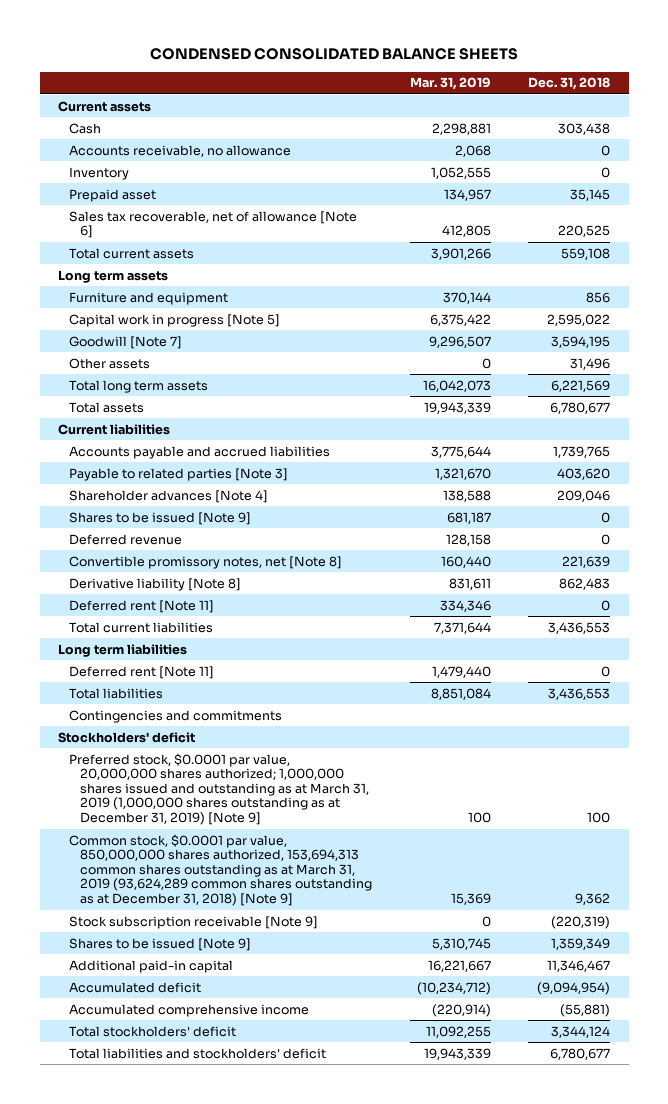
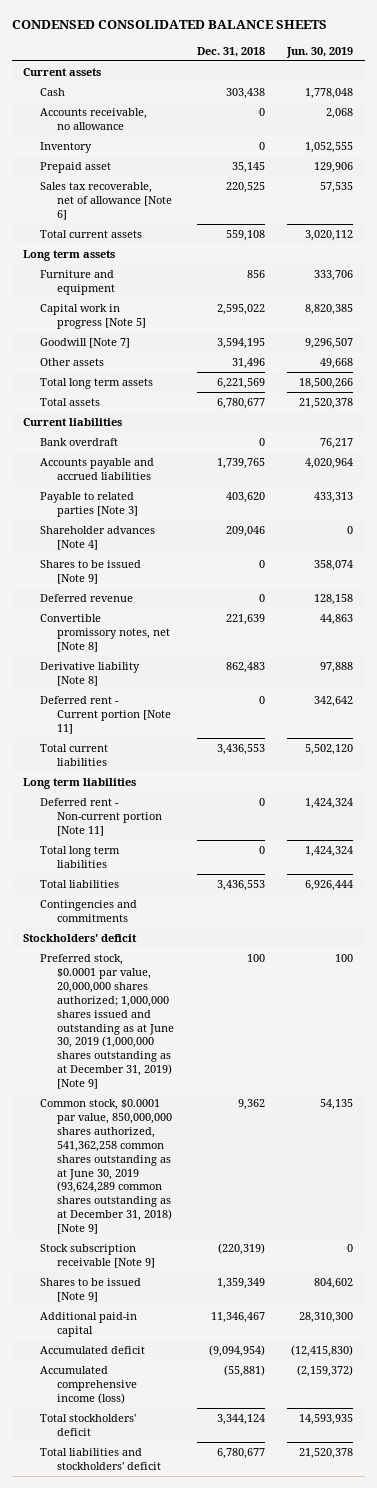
[409,77,491,91] Mar. 31, 2019 -> none
none -> [286,46,354,58] Jun. 30, 2019
none -> [40,438,119,447] Bank overdraft
[69,599,215,613] Deferred rent [Note 11] -> [40,696,171,734] Deferred rent - Current portion [Note 11]
[69,665,215,679] Deferred rent [Note 11] -> [40,798,162,836] Deferred rent - Non-current portion [Note 11]
none -> [40,846,121,868] Total long term liabilities
[69,752,370,826] Preferred stock, $0.0001 par value, 20,000,000 shares authorized; 1,000,000 shares issued and outstanding as at March 31, 2019 (1,000,000 shares outstanding as at December 31, 2019) [Note 9] -> [40,954,174,1090] Preferred stock, $0.0001 par value, 20,000,000 shares authorized; 1,000,000 shares issued and outstanding as at June 30, 2019 (1,000,000 shares outstanding as at December 31, 2019) [Note 9]
[69,833,373,907] Common stock, $0.0001 par value, 850,000,000 shares authorized, 153,694,313 common shares outstanding as at March 31, 2019 (93,624,289 common shares outstanding as at December 31, 2018) [Note 9] -> [40,1099,172,1235] Common stock, $0.0001 par value, 850,000,000 shares authorized, 541,362,258 common shares outstanding as at June 30, 2019 (93,624,289 common shares outstanding as at December 31, 2018) [Note 9]
[69,1003,310,1017] Accumulated comprehensive income -> [40,1366,137,1404] Accumulated comprehensive income (loss)

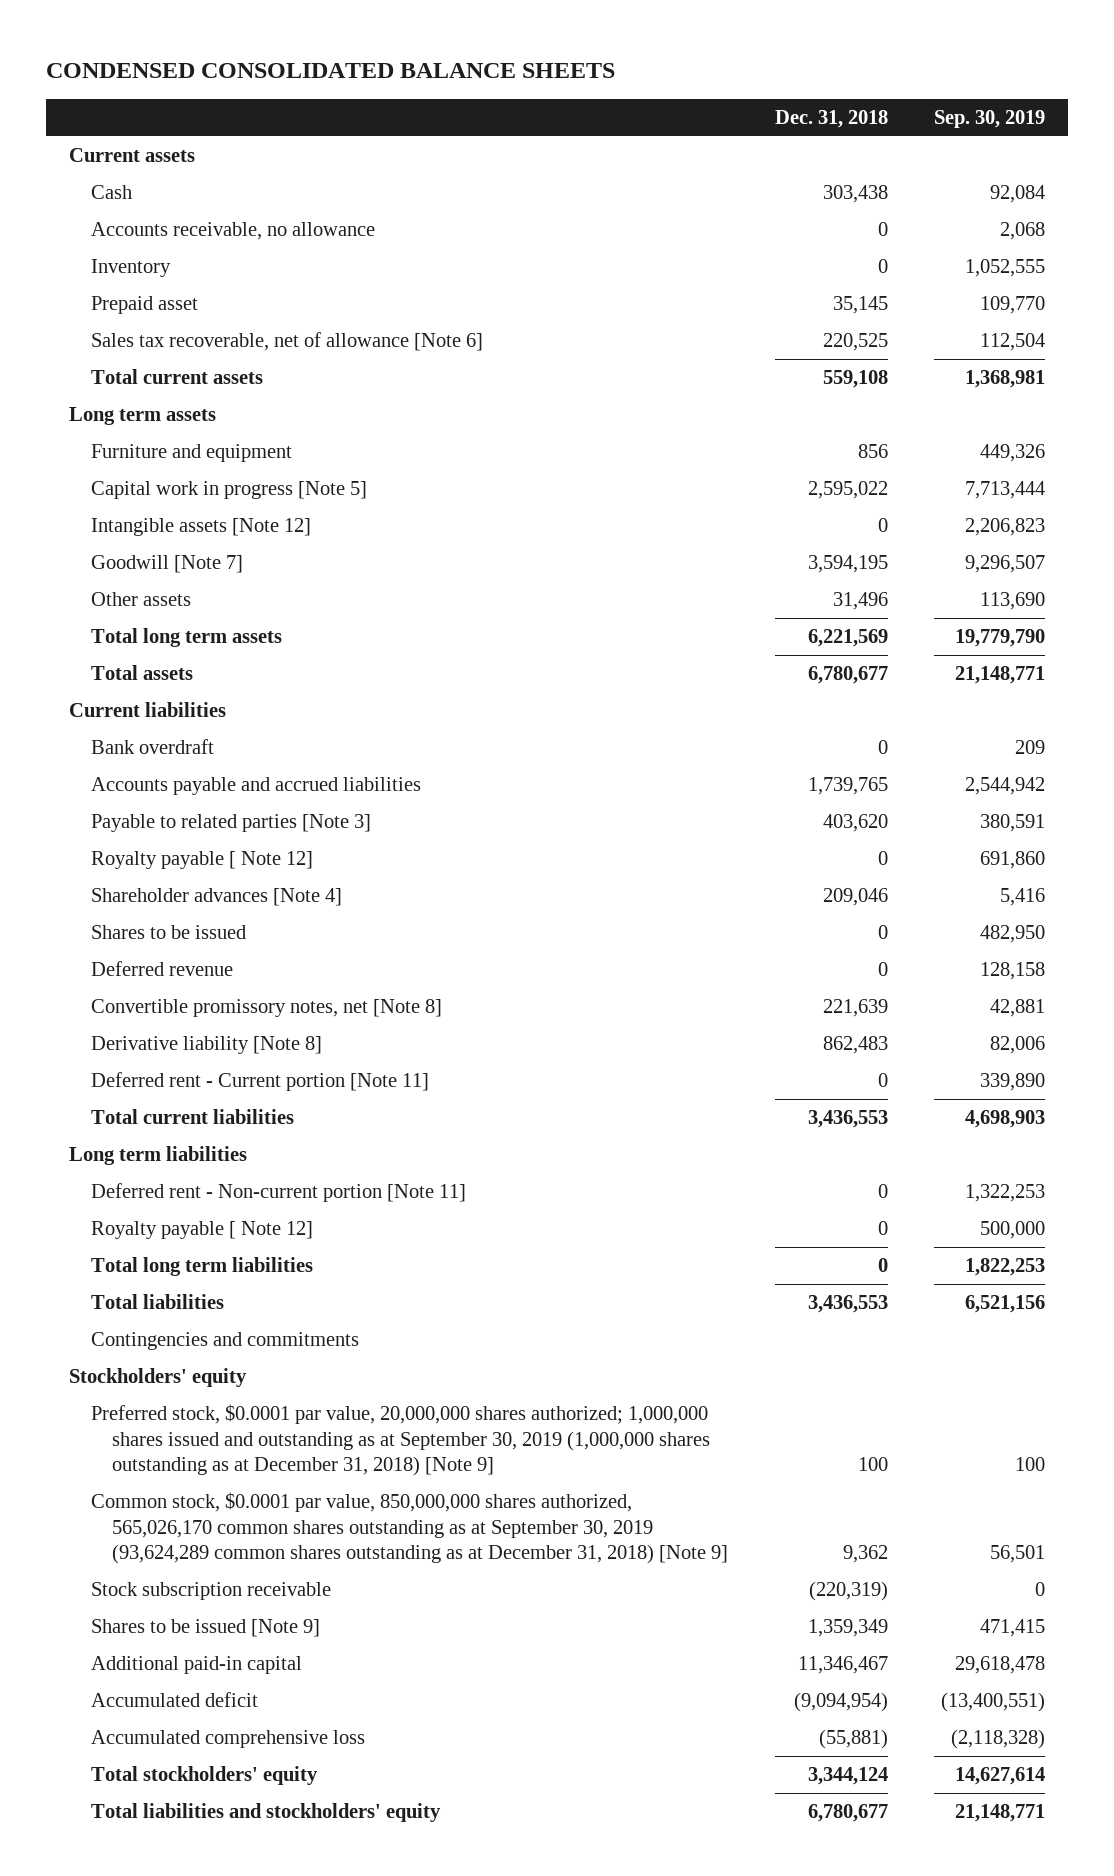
[286,46,354,58] Jun. 30, 2019 -> none
none -> [934,109,1046,128] Sep. 30, 2019
none -> [90,518,311,537] Intangible assets [Note 12]
none -> [90,851,313,870] Royalty payable [ Note 12]
[40,560,142,584] Shares to be issued [Note 9] -> [90,925,246,940] Shares to be issued
none -> [90,1221,313,1240] Royalty payable [ Note 12]
[23,934,138,943] Stockholders' deficit -> [69,1368,248,1388] Stockholders' equity
[40,954,174,1090] Preferred stock, $0.0001 par value, 20,000,000 shares authorized; 1,000,000 shares issued and outstanding as at June 30, 2019 (1,000,000 shares outstanding as at December 31, 2019) [Note 9] -> [90,1404,711,1477] Preferred stock, $0.0001 par value, 20,000,000 shares authorized; 1,000,000 shares issued and outstanding as at September 30, 2019 (1,000,000 shares outstanding as at December 31, 2018) [Note 9]
[40,1099,172,1235] Common stock, $0.0001 par value, 850,000,000 shares authorized, 541,362,258 common shares outstanding as at June 30, 2019 (93,624,289 common shares outstanding as at December 31, 2018) [Note 9] -> [90,1492,729,1565] Common stock, $0.0001 par value, 850,000,000 shares authorized, 565,026,170 common shares outstanding as at September 30, 2019 (93,624,289 common shares outstanding as at December 31, 2018) [Note 9]
[40,1244,155,1268] Stock subscription receivable [Note 9] -> [90,1582,331,1601] Stock subscription receivable
[40,1366,137,1404] Accumulated comprehensive income (loss) -> [90,1730,365,1749] Accumulated comprehensive loss
[40,1414,137,1436] Total stockholders' deficit -> [90,1766,318,1786] Total stockholders' equity
[40,1448,161,1470] Total liabilities and stockholders' deficit -> [90,1803,441,1823] Total liabilities and stockholders' equity

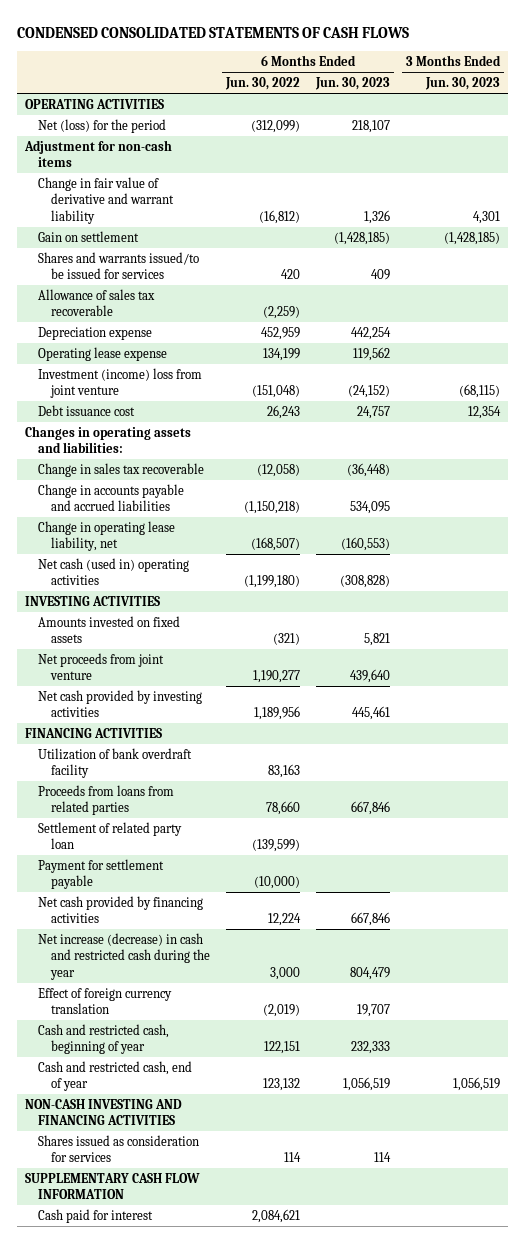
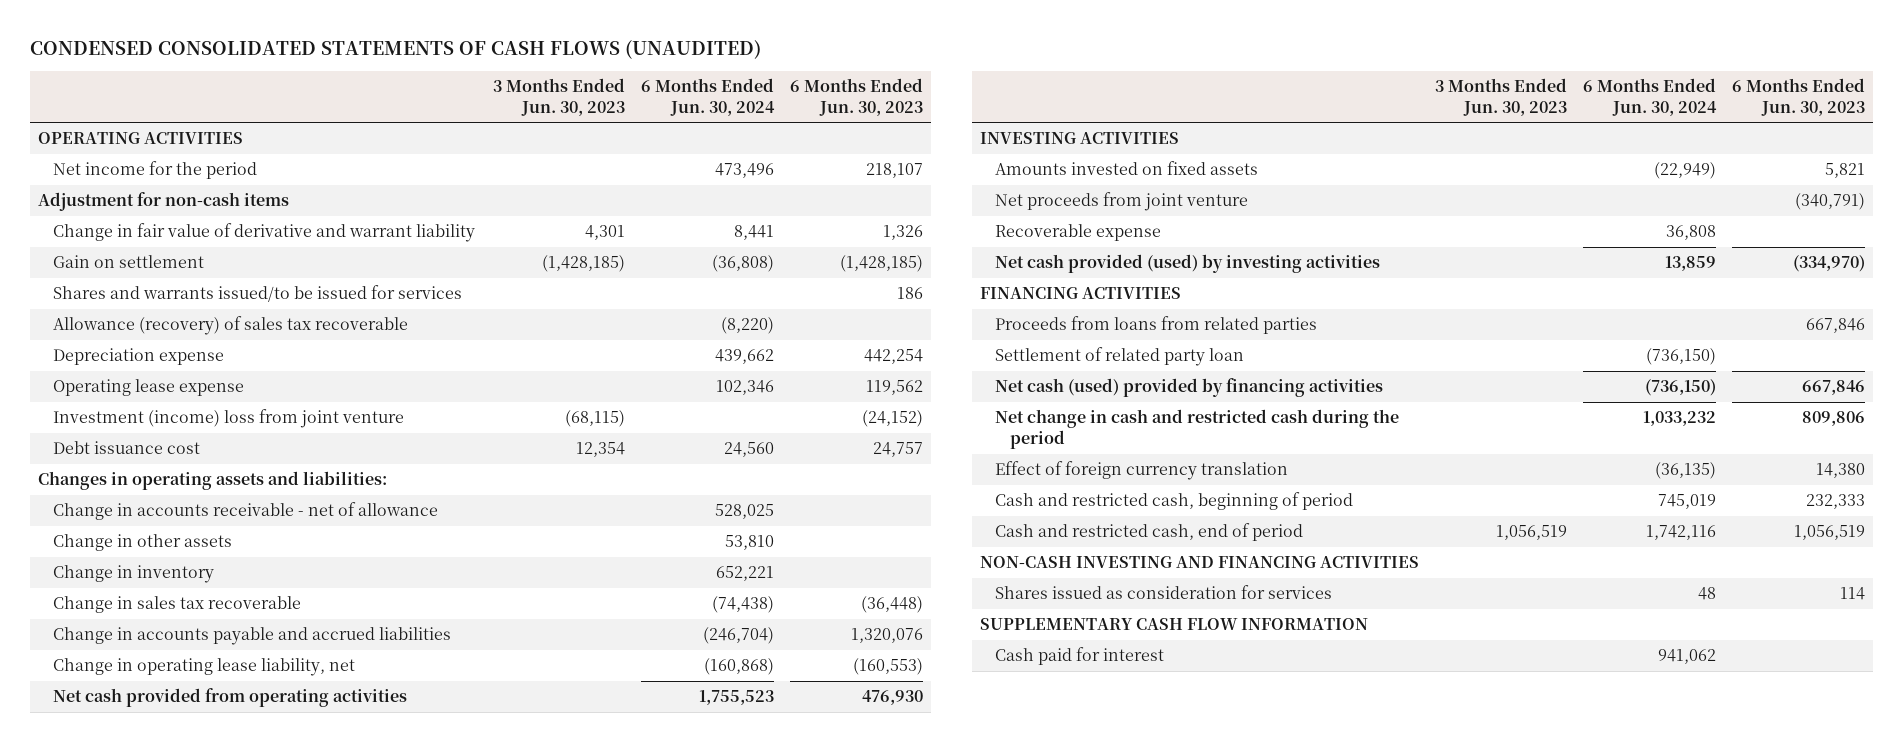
[17,26,410,38] CONDENSED CONSOLIDATED STATEMENTS OF CASH FLOWS -> [29,39,761,59] CONDENSED CONSOLIDATED STATEMENTS OF CASH FLOWS (UNAUDITED)
[225,77,301,91] Jun. 30, 2022 -> none
none -> [641,78,776,116] 6 Months Ended Jun. 30, 2024
[38,119,167,134] Net (loss) for the period -> [53,161,258,180] Net income for the period
[371,269,391,281] 409 -> [897,287,924,300] 186
[38,289,156,317] Allowance of sales tax recoverable -> [53,316,409,336] Allowance (recovery) of sales tax recoverable
none -> [53,502,439,521] Change in accounts receivable - net of allowance
none -> [53,534,233,552] Change in other assets
none -> [53,565,215,584] Change in inventory
[350,501,391,515] 534,095 -> [851,628,924,644] 1,320,076
[38,558,190,586] Net cash (used in) operating activities -> [53,688,408,708] Net cash provided from operating activities
[340,575,391,589] (308,828) -> [862,690,924,706] 476,930
[350,669,391,684] 439,640 -> [1795,193,1866,211] (340,791)
none -> [995,224,1162,242] Recoverable expense
[38,690,203,718] Net cash provided by investing activities -> [995,254,1381,274] Net cash provided (used) by investing activities
[352,706,391,721] 445,461 -> [1793,255,1866,273] (334,970)
[38,748,193,779] Utilization of bank overdraft facility -> none
[38,859,165,890] Payment for settlement payable -> none
[38,896,204,924] Net cash provided by financing activities -> [995,378,1384,398] Net cash (used) provided by financing activities
[38,933,211,980] Net increase (decrease) in cash and restricted cash during the year -> [995,409,1400,450] Net change in cash and restricted cash during the period
[350,966,391,980] 804,479 -> [1802,411,1866,427] 809,806
[357,1004,391,1018] 19,707 -> [1816,463,1866,479] 14,380
[38,1024,170,1055] Cash and restricted cash, beginning of year -> [995,492,1354,511] Cash and restricted cash, beginning of period
[38,1061,193,1092] Cash and restricted cash, end of year -> [995,523,1304,542] Cash and restricted cash, end of period

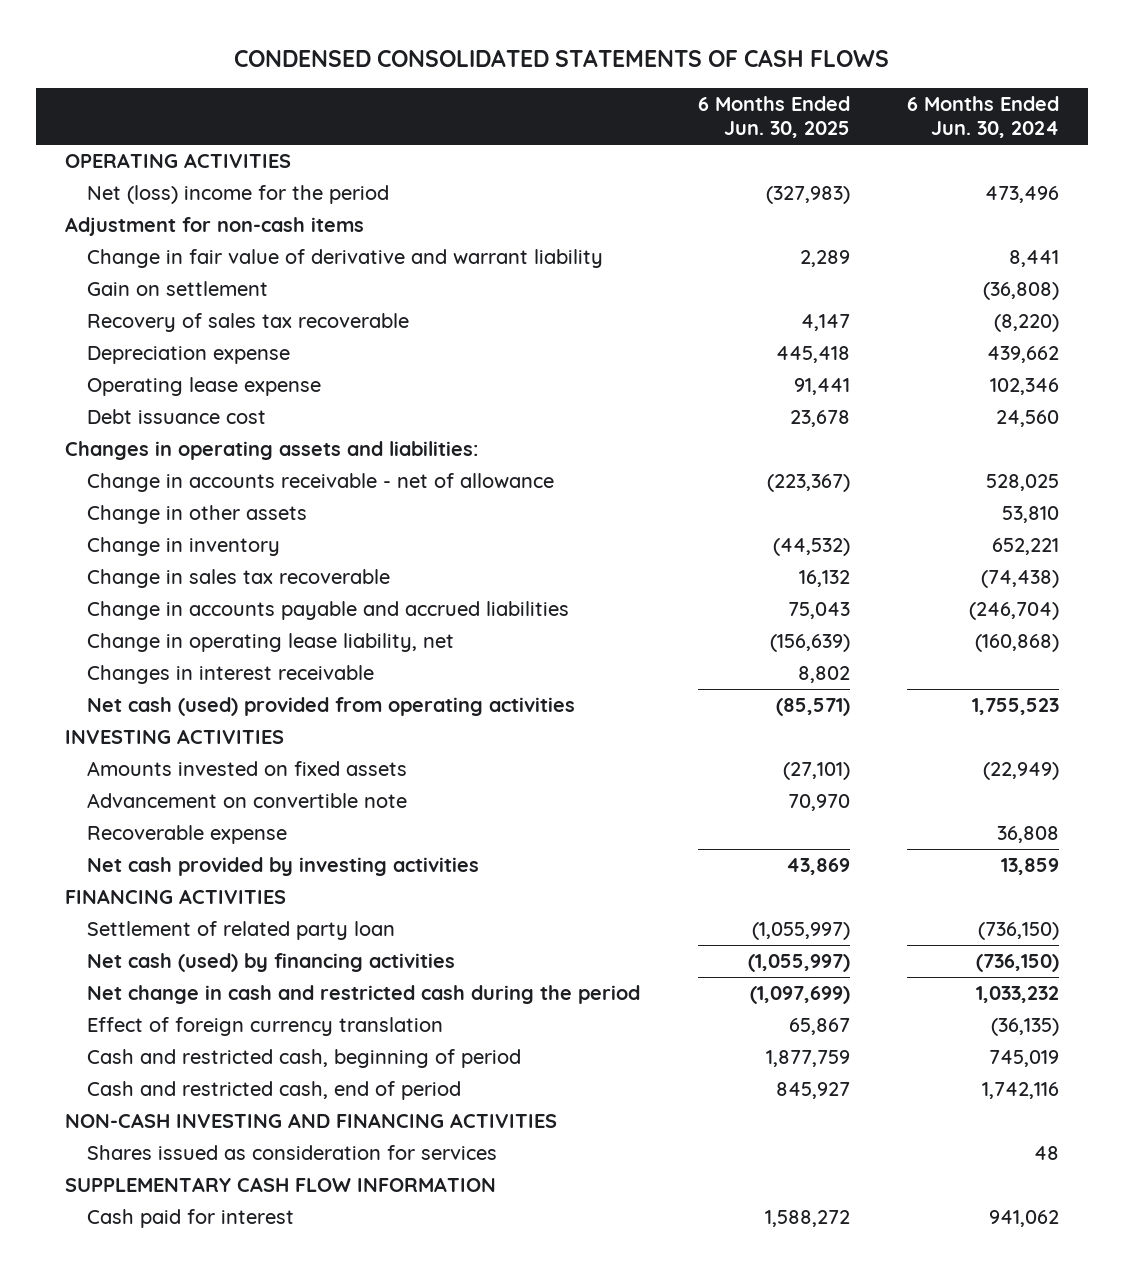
[29,39,761,59] CONDENSED CONSOLIDATED STATEMENTS OF CASH FLOWS (UNAUDITED) -> [233,49,889,68] CONDENSED CONSOLIDATED STATEMENTS OF CASH FLOWS
[492,78,625,116] 3 Months Ended Jun. 30, 2023 -> none
[790,78,924,116] 6 Months Ended Jun. 30, 2023 -> none
none -> [697,95,850,139] 6 Months Ended Jun. 30, 2025
[53,161,258,180] Net income for the period -> [87,185,390,205] Net (loss) income for the period
[53,285,463,303] Shares and warrants issued/to be issued for services -> none
[53,316,409,336] Allowance (recovery) of sales tax recoverable -> [87,313,410,333] Recovery of sales tax recoverable
[53,409,405,429] Investment (income) loss from joint venture -> none
none -> [87,665,375,685] Changes in interest receivable
[53,688,408,708] Net cash provided from operating activities -> [87,697,576,717] Net cash (used) provided from operating activities
[995,192,1249,212] Net proceeds from joint venture -> none
none -> [87,793,408,809] Advancement on convertible note
[995,254,1381,274] Net cash provided (used) by investing activities -> [87,857,480,877] Net cash provided by investing activities
[995,316,1318,335] Proceeds from loans from related parties -> none
[995,378,1384,398] Net cash (used) provided by financing activities -> [87,953,456,973] Net cash (used) by financing activities

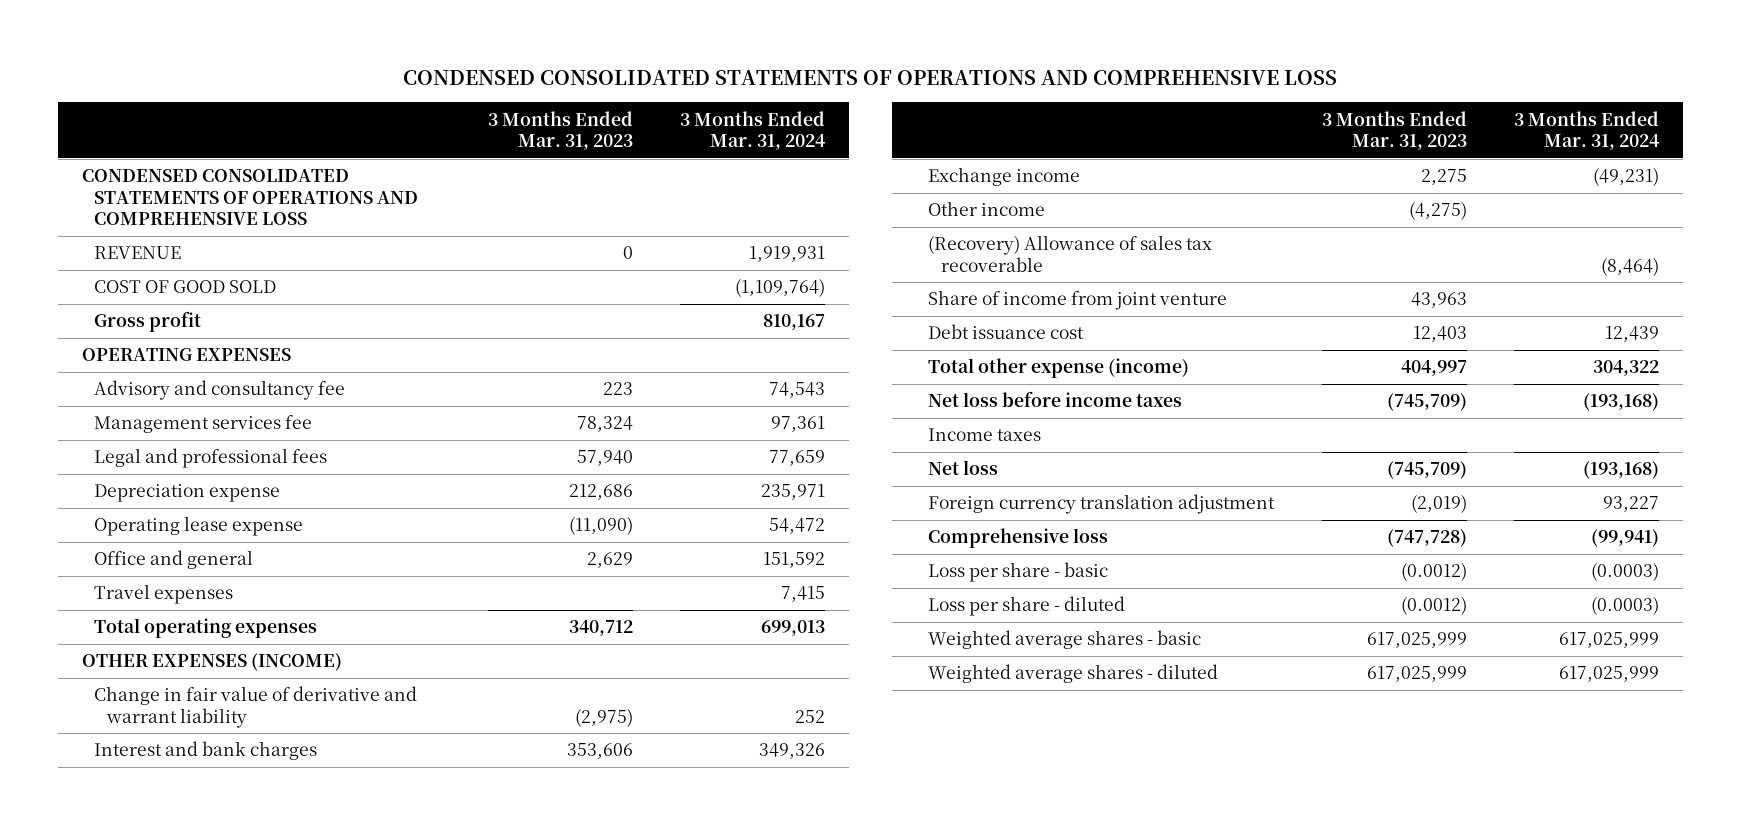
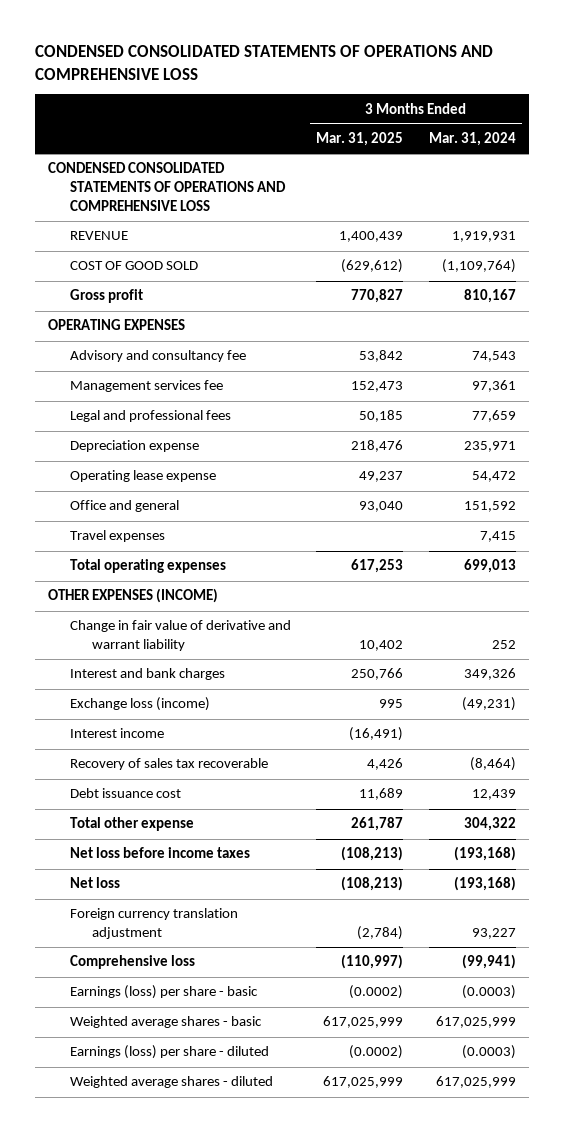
[487,110,633,151] 3 Months Ended Mar. 31, 2023 -> none
none -> [316,132,404,147] Mar. 31, 2025
[928,201,1046,217] Other income -> none
[928,290,1228,311] Share of income from joint venture -> none
[928,167,1081,187] Exchange income -> [69,697,210,712] Exchange loss (income)
none -> [69,728,164,739] Interest income
[928,235,1213,272] (Recovery) Allowance of sales tax recoverable -> [69,758,268,771] Recovery of sales tax recoverable
[928,358,1190,379] Total other expense (income) -> [69,817,194,832] Total other expense
[928,428,1042,442] Income taxes -> none
[928,596,1126,617] Loss per share - diluted -> none
[928,562,1109,583] Loss per share - basic -> [69,985,258,1000] Earnings (loss) per share - basic
none -> [69,1045,269,1060] Earnings (loss) per share - diluted

